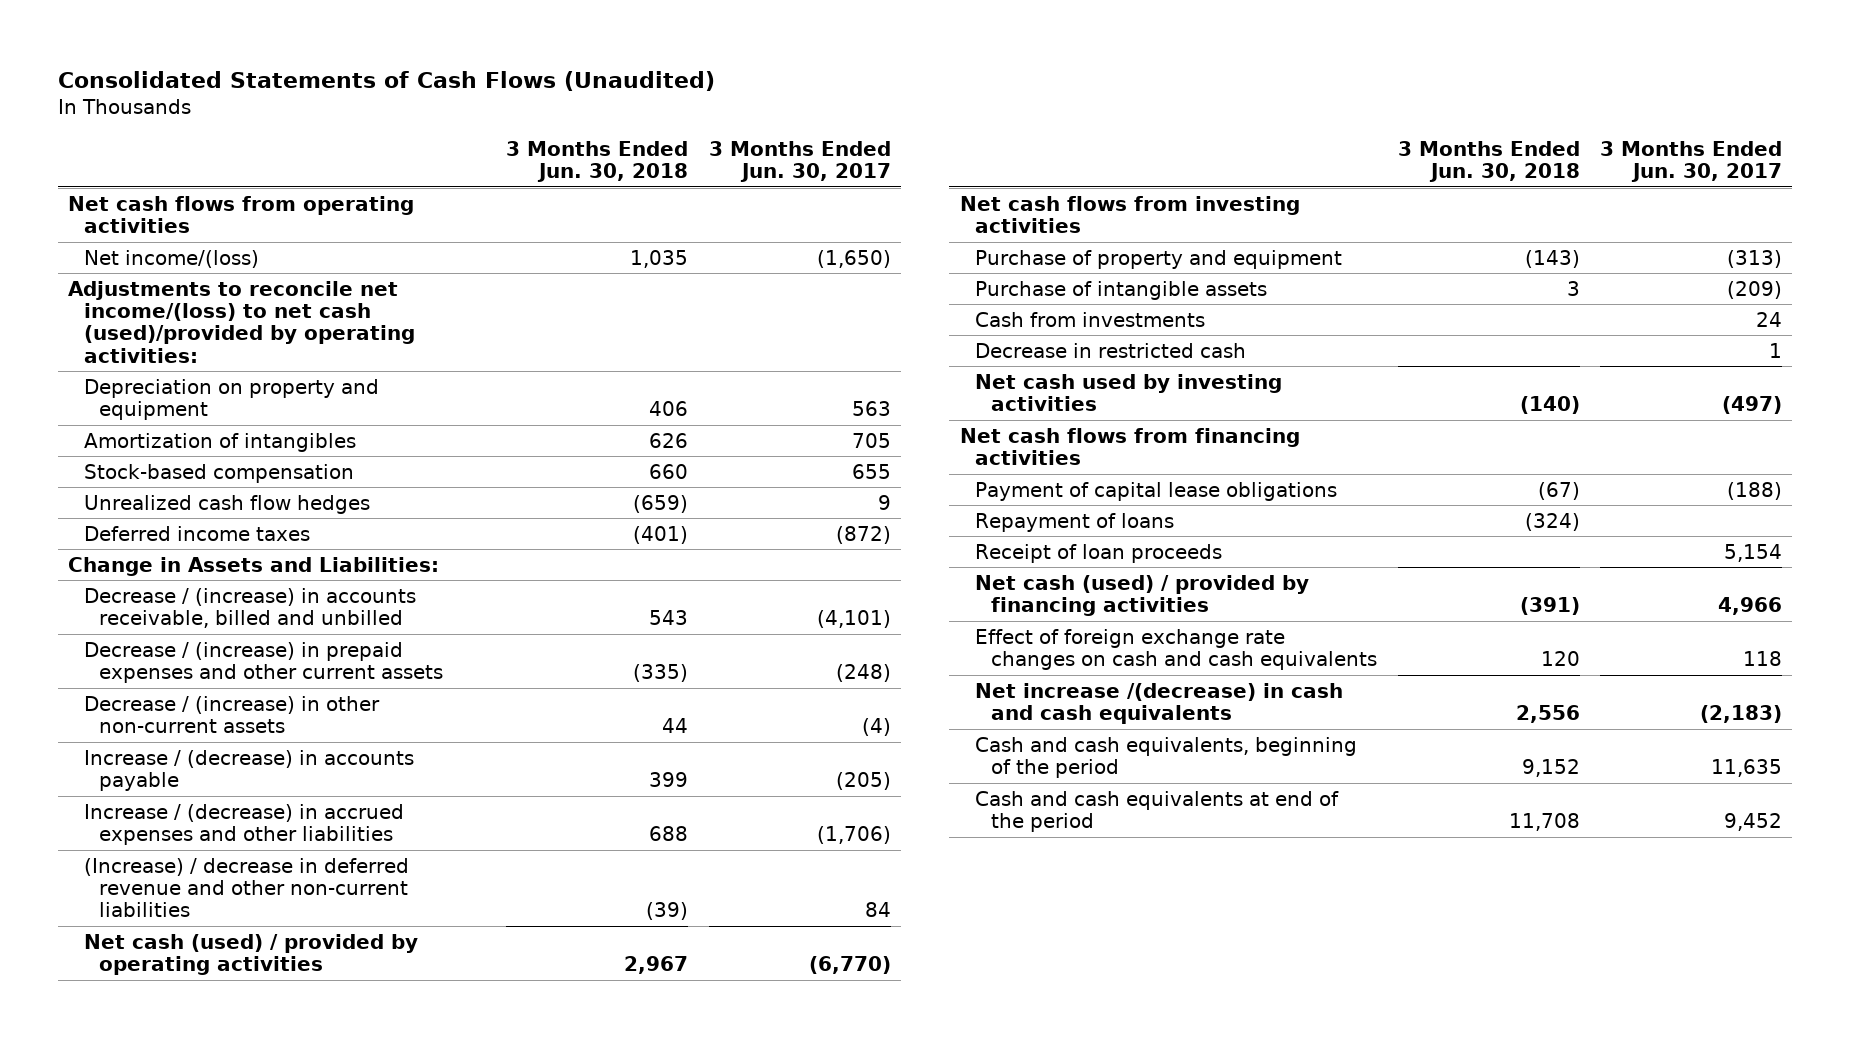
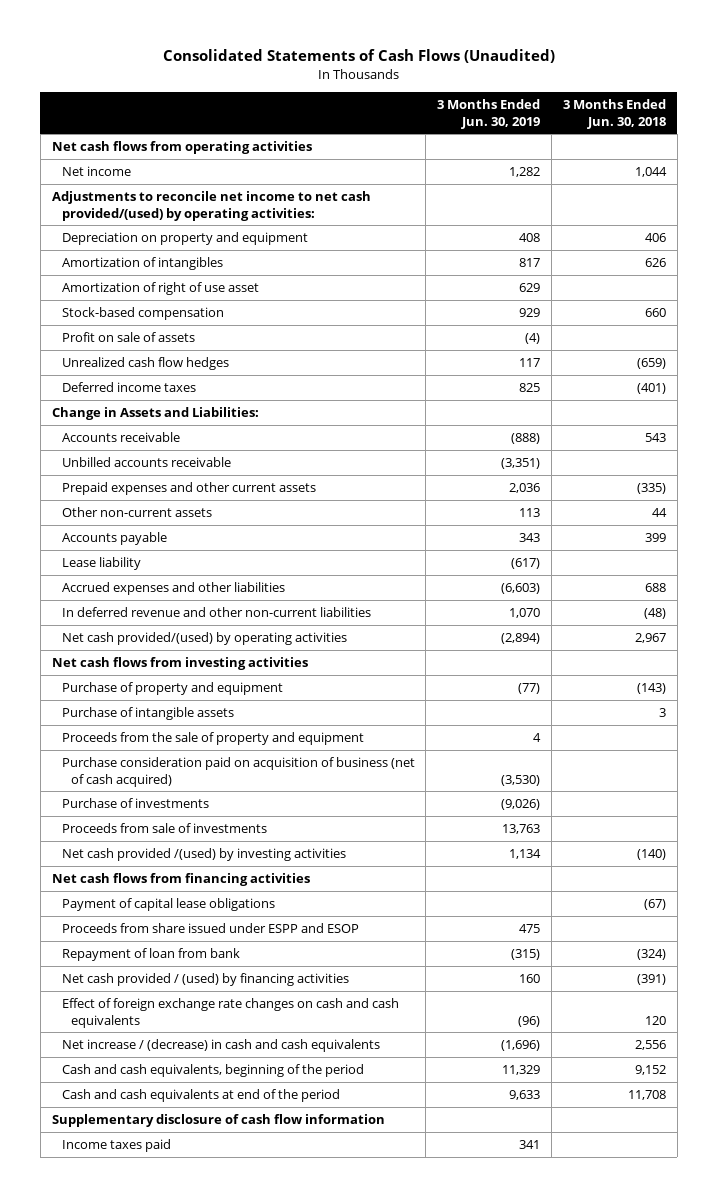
[708,140,891,183] 3 Months Ended Jun. 30, 2017 -> none
none -> [437,99,541,129] 3 Months Ended Jun. 30, 2019
[83,249,259,268] Net income/(loss) -> [61,166,131,177] Net income
[630,249,689,268] 1,035 -> [634,167,667,178] 1,044
[68,280,415,363] Adjustments to reconcile net income/(loss) to net cash (used)/provided by operating activities: -> [51,191,371,221] Adjustments to reconcile net income to net cash provided/(used) by operating activities:
none -> [61,282,259,296] Amortization of right of use asset
none -> [61,332,195,343] Profit on sale of assets
[83,587,416,629] Decrease / (increase) in accounts receivable, billed and unbilled -> [61,432,180,443] Accounts receivable
none -> [61,457,231,468] Unbilled accounts receivable
[83,641,444,684] Decrease / (increase) in prepaid expenses and other current assets -> [61,482,316,496] Prepaid expenses and other current assets
[83,695,380,734] Decrease / (increase) in other non-current assets -> [61,507,212,518] Other non-current assets
[83,749,414,792] Increase / (decrease) in accounts payable -> [61,532,167,546] Accounts payable
none -> [61,557,141,571] Lease liability
[83,803,404,846] Increase / (decrease) in accrued expenses and other liabilities -> [61,582,285,596] Accrued expenses and other liabilities
[83,857,409,918] (Increase) / decrease in deferred revenue and other non-current liabilities -> [61,607,371,618] In deferred revenue and other non-current liabilities
[646,902,689,921] (39) -> [643,608,666,620] (48)
[83,933,418,976] Net cash (used) / provided by operating activities -> [61,632,347,646] Net cash provided/(used) by operating activities
[975,311,1206,327] Cash from investments -> none
[975,342,1247,358] Decrease in restricted cash -> none
none -> [61,732,364,746] Proceeds from the sale of property and equipment
none -> [61,757,415,787] Purchase consideration paid on acquisition of business (net of cash acquired)
none -> [61,798,209,809] Purchase of investments
none -> [61,823,267,834] Proceeds from sale of investments
[975,373,1283,412] Net cash used by investing activities -> [61,848,346,862] Net cash provided /(used) by investing activities
[975,543,1223,563] Receipt of loan proceeds -> none
none -> [61,923,359,934] Proceeds from share issued under ESPP and ESOP
[975,512,1175,532] Repayment of loans -> [61,948,240,962] Repayment of loan from bank
[975,574,1310,617] Net cash (used) / provided by financing activities -> [61,973,349,987] Net cash provided / (used) by financing activities
[975,682,1344,725] Net increase /(decrease) in cash and cash equivalents -> [61,1039,380,1053] Net increase / (decrease) in cash and cash equivalents
none -> [51,1114,385,1128] Supplementary disclosure of cash flow information
none -> [61,1139,171,1153] Income taxes paid

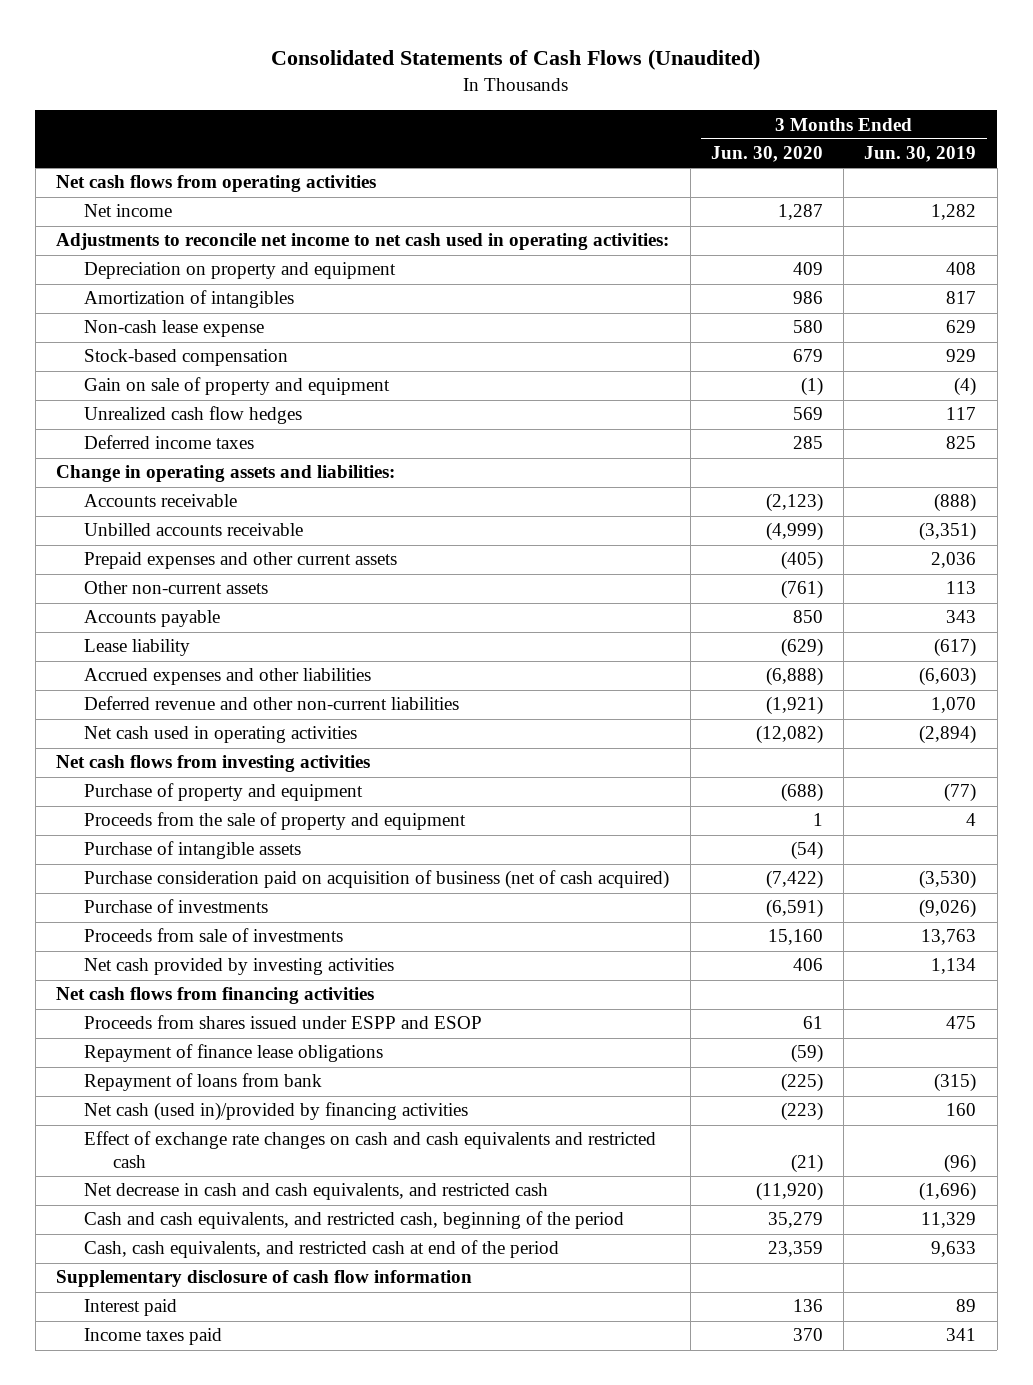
[562,99,666,129] 3 Months Ended Jun. 30, 2018 -> none
none -> [710,146,823,163] Jun. 30, 2020
[51,191,371,221] Adjustments to reconcile net income to net cash provided/(used) by operating activities: -> [56,233,670,251] Adjustments to reconcile net income to net cash used in operating activities:
[61,282,259,296] Amortization of right of use asset -> [84,320,265,338] Non-cash lease expense
[61,332,195,343] Profit on sale of assets -> none
none -> [84,377,391,396] Gain on sale of property and equipment
[51,407,259,421] Change in Assets and Liabilities: -> [56,465,396,483] Change in operating assets and liabilities:
[61,607,371,618] In deferred revenue and other non-current liabilities -> [84,696,460,711] Deferred revenue and other non-current liabilities
[61,632,347,646] Net cash provided/(used) by operating activities -> [84,726,358,744] Net cash used in operating activities
[61,707,234,721] Purchase of intangible assets -> [84,841,302,860] Purchase of intangible assets
[61,848,346,862] Net cash provided /(used) by investing activities -> [84,958,395,976] Net cash provided by investing activities
[61,898,275,912] Payment of capital lease obligations -> none
[61,923,359,934] Proceeds from share issued under ESPP and ESOP -> [84,1015,483,1030] Proceeds from shares issued under ESPP and ESOP
none -> [84,1044,384,1063] Repayment of finance lease obligations
[61,948,240,962] Repayment of loan from bank -> [84,1073,323,1092] Repayment of loans from bank
[61,973,349,987] Net cash provided / (used) by financing activities -> [84,1102,469,1122] Net cash (used in)/provided by financing activities
[61,998,399,1028] Effect of foreign exchange rate changes on cash and cash equivalents -> [84,1131,657,1169] Effect of exchange rate changes on cash and cash equivalents and restricted cash
[61,1039,380,1053] Net increase / (decrease) in cash and cash equivalents -> [84,1183,549,1201] Net decrease in cash and cash equivalents, and restricted cash
[61,1064,364,1078] Cash and cash equivalents, beginning of the period -> [84,1211,625,1230] Cash and cash equivalents, and restricted cash, beginning of the period
[61,1089,340,1103] Cash and cash equivalents at end of the period -> [84,1240,560,1259] Cash, cash equivalents, and restricted cash at end of the period
none -> [84,1299,178,1317] Interest paid

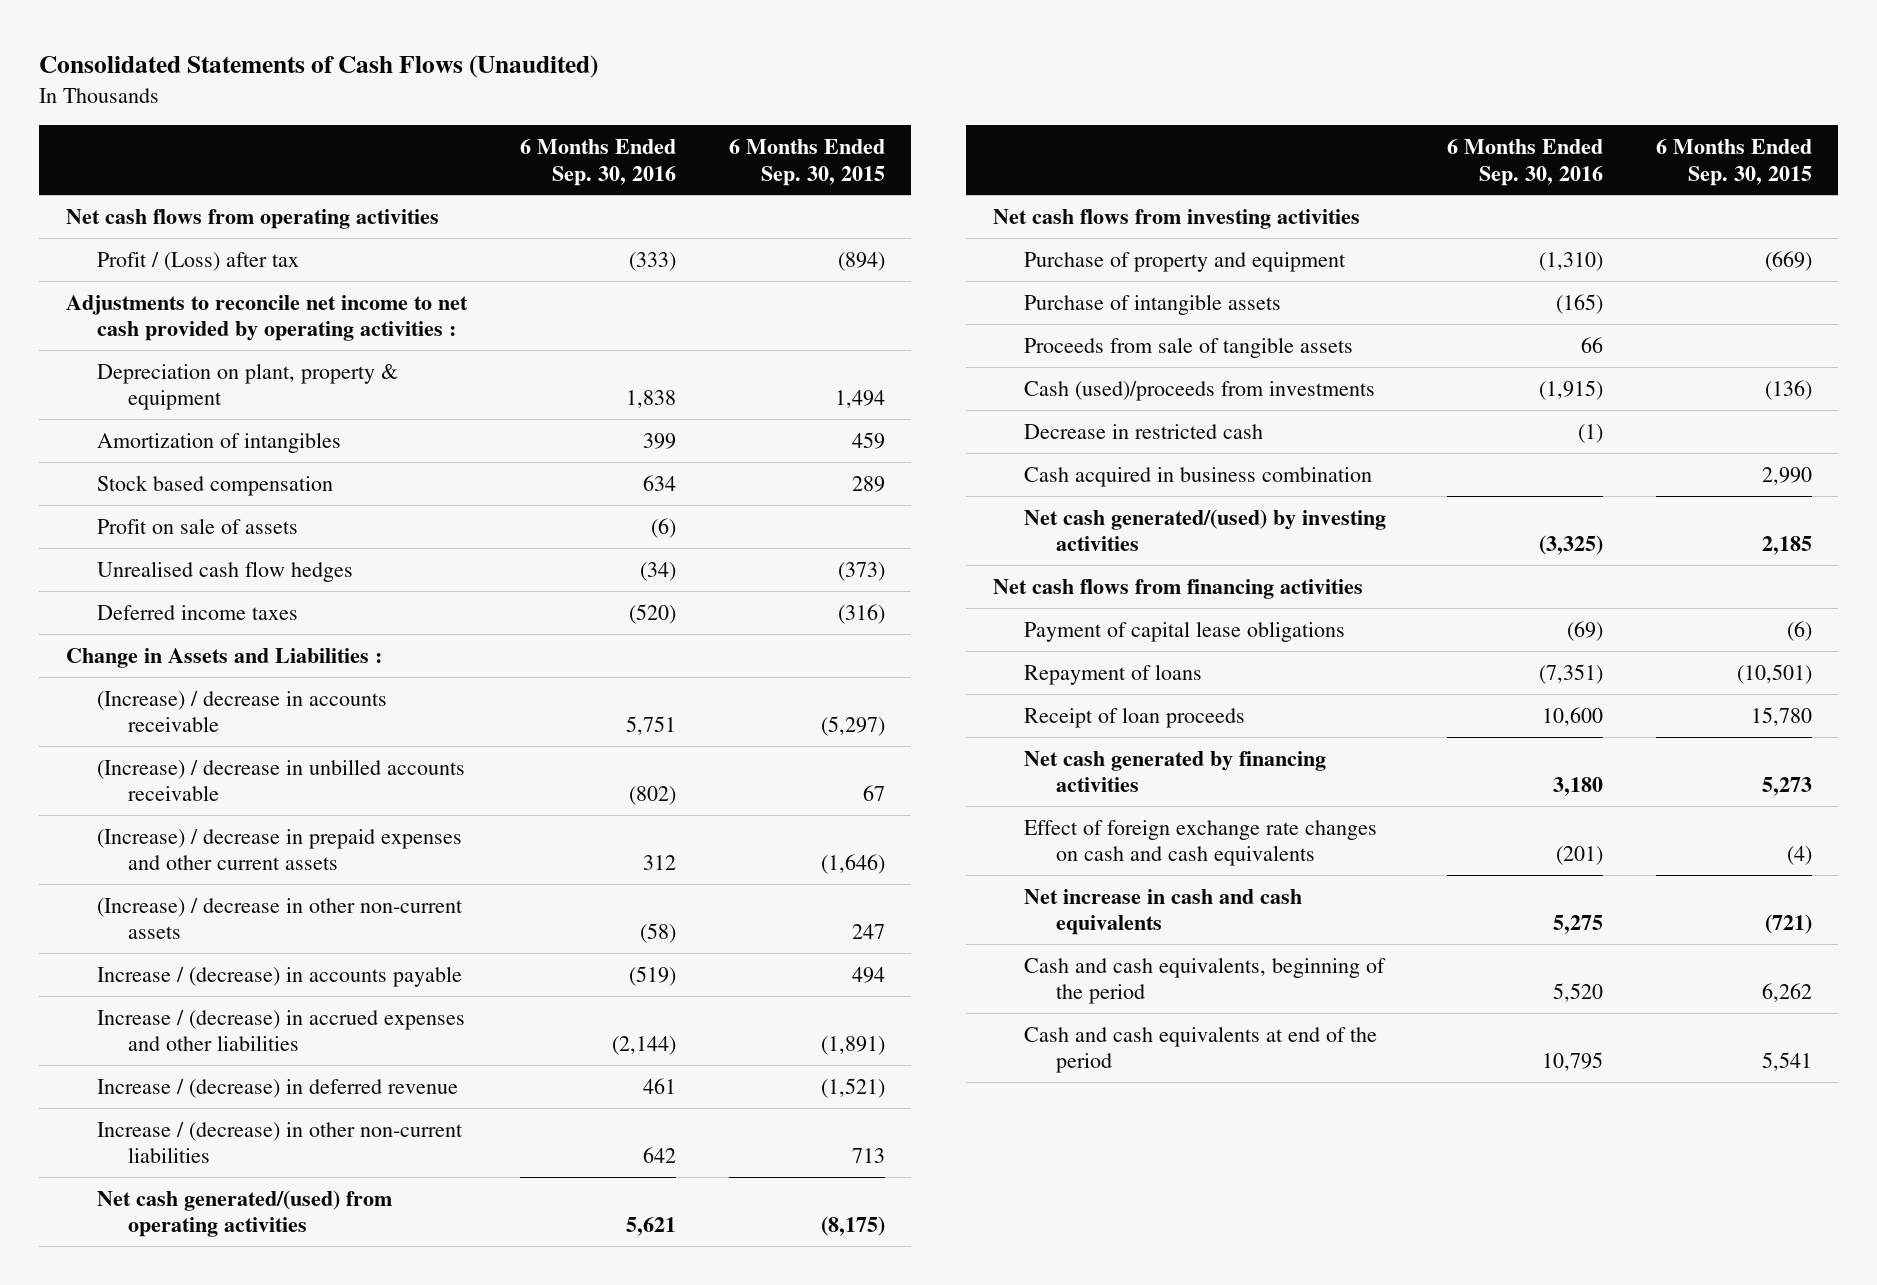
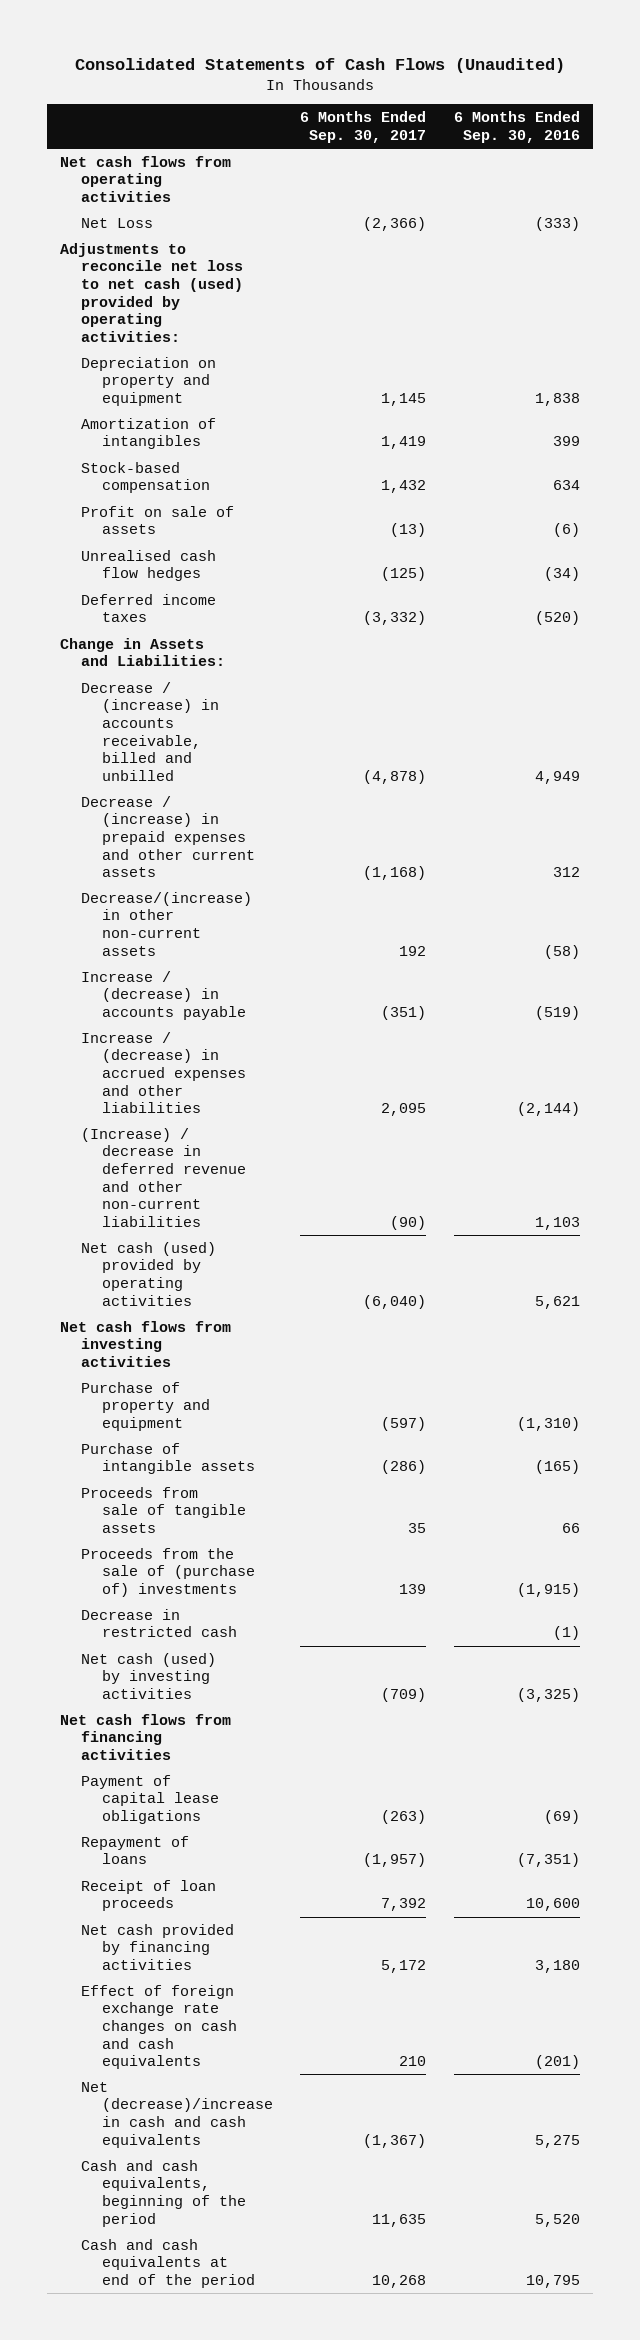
[728,138,885,186] 6 Months Ended Sep. 30, 2015 -> none
none -> [300,111,427,143] 6 Months Ended Sep. 30, 2017
[96,251,299,271] Profit / (Loss) after tax -> [81,217,154,228] Net Loss
[65,294,468,342] Adjustments to reconcile net income to net cash provided by operating activities : -> [60,242,244,342] Adjustments to reconcile net loss to net cash (used) provided by operating activities:
[96,362,398,411] Depreciation on plant, property & equipment -> [81,356,217,406] Depreciation on property and equipment
[96,474,333,496] Stock based compensation -> [81,461,211,494] Stock-based compensation
[96,758,465,802] (Increase) / decrease in unbilled accounts receivable -> none
[65,647,382,668] Change in Assets and Liabilities : -> [60,637,226,667] Change in Assets and Liabilities:
[96,690,387,733] (Increase) / decrease in accounts receivable -> [81,681,220,781] Decrease / (increase) in accounts receivable, billed and unbilled
[625,716,676,736] 5,751 -> [534,770,580,784] 4,949
[96,828,462,871] (Increase) / decrease in prepaid expenses and other current assets -> [81,795,256,878] Decrease / (increase) in prepaid expenses and other current assets
[96,897,463,940] (Increase) / decrease in other non-current assets -> [81,891,253,956] Decrease/(increase) in other non-current assets
[96,1121,463,1164] Increase / (decrease) in other non-current liabilities -> none
[96,1078,458,1098] Increase / (decrease) in deferred revenue -> [81,1127,247,1227] (Increase) / decrease in deferred revenue and other non-current liabilities
[642,1077,676,1094] 461 -> [534,1216,580,1230] 1,103
[96,1189,392,1238] Net cash generated/(used) from operating activities -> [81,1241,217,1306] Net cash (used) provided by operating activities
[1024,380,1376,401] Cash (used)/proceeds from investments -> [81,1547,256,1597] Proceeds from the sale of (purchase of) investments
[1024,466,1373,487] Cash acquired in business combination -> none
[1024,508,1387,552] Net cash generated/(used) by investing activities -> [81,1652,217,1699] Net cash (used) by investing activities
[1024,750,1327,793] Net cash generated by financing activities -> [81,1923,235,1970] Net cash provided by financing activities
[1024,888,1303,936] Net increase in cash and cash equivalents -> [81,2081,274,2148] Net (decrease)/increase in cash and cash equivalents

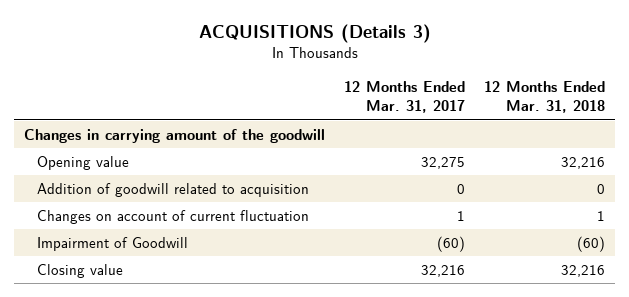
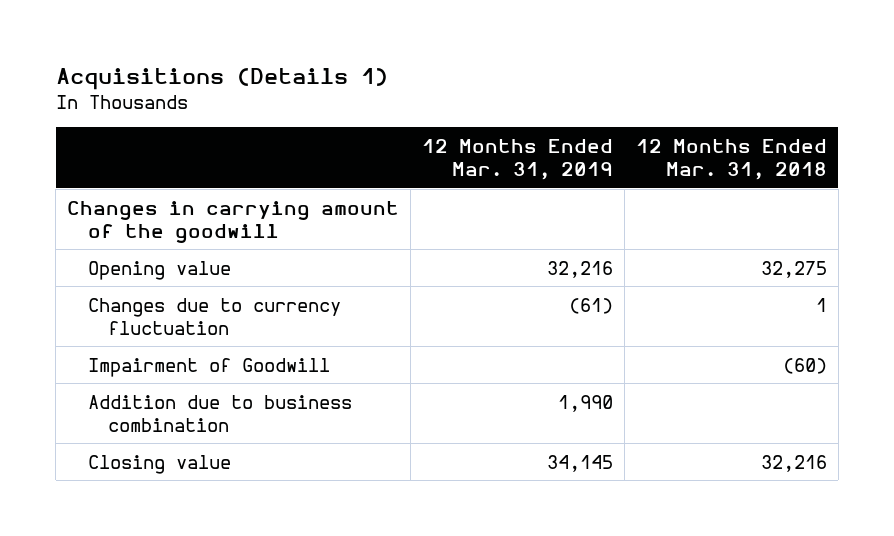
[198,23,431,43] ACQUISITIONS (Details 3) -> [55,68,388,91] Acquisitions (Details 1)
[344,80,466,114] 12 Months Ended Mar. 31, 2017 -> none
none -> [421,138,613,181] 12 Months Ended Mar. 31, 2019
[36,182,309,197] Addition of goodwill related to acquisition -> none
[561,156,606,169] 32,216 -> [760,260,827,278] 32,275
[36,209,309,224] Changes on account of current fluctuation -> [87,297,341,335] Changes due to currency fluctuation
none -> [87,394,352,432] Addition due to business combination

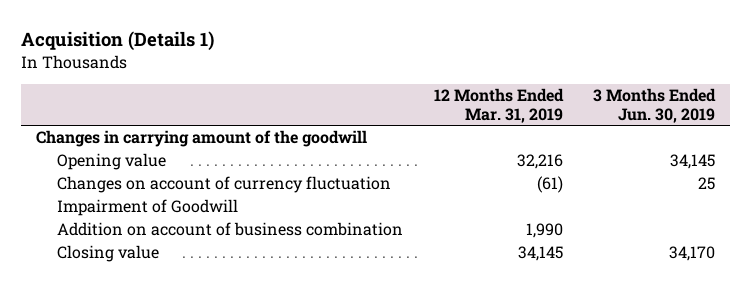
[55,68,388,91] Acquisitions (Details 1) -> [21,31,215,52] Acquisition (Details 1)
[635,138,827,181] 12 Months Ended Mar. 31, 2018 -> none
none -> [592,87,716,123] 3 Months Ended Jun. 30, 2019
[87,297,341,335] Changes due to currency fluctuation -> [57,176,392,194] Changes on account of currency fluctuation
[87,394,352,432] Addition due to business combination -> [57,222,404,237] Addition on account of business combination

